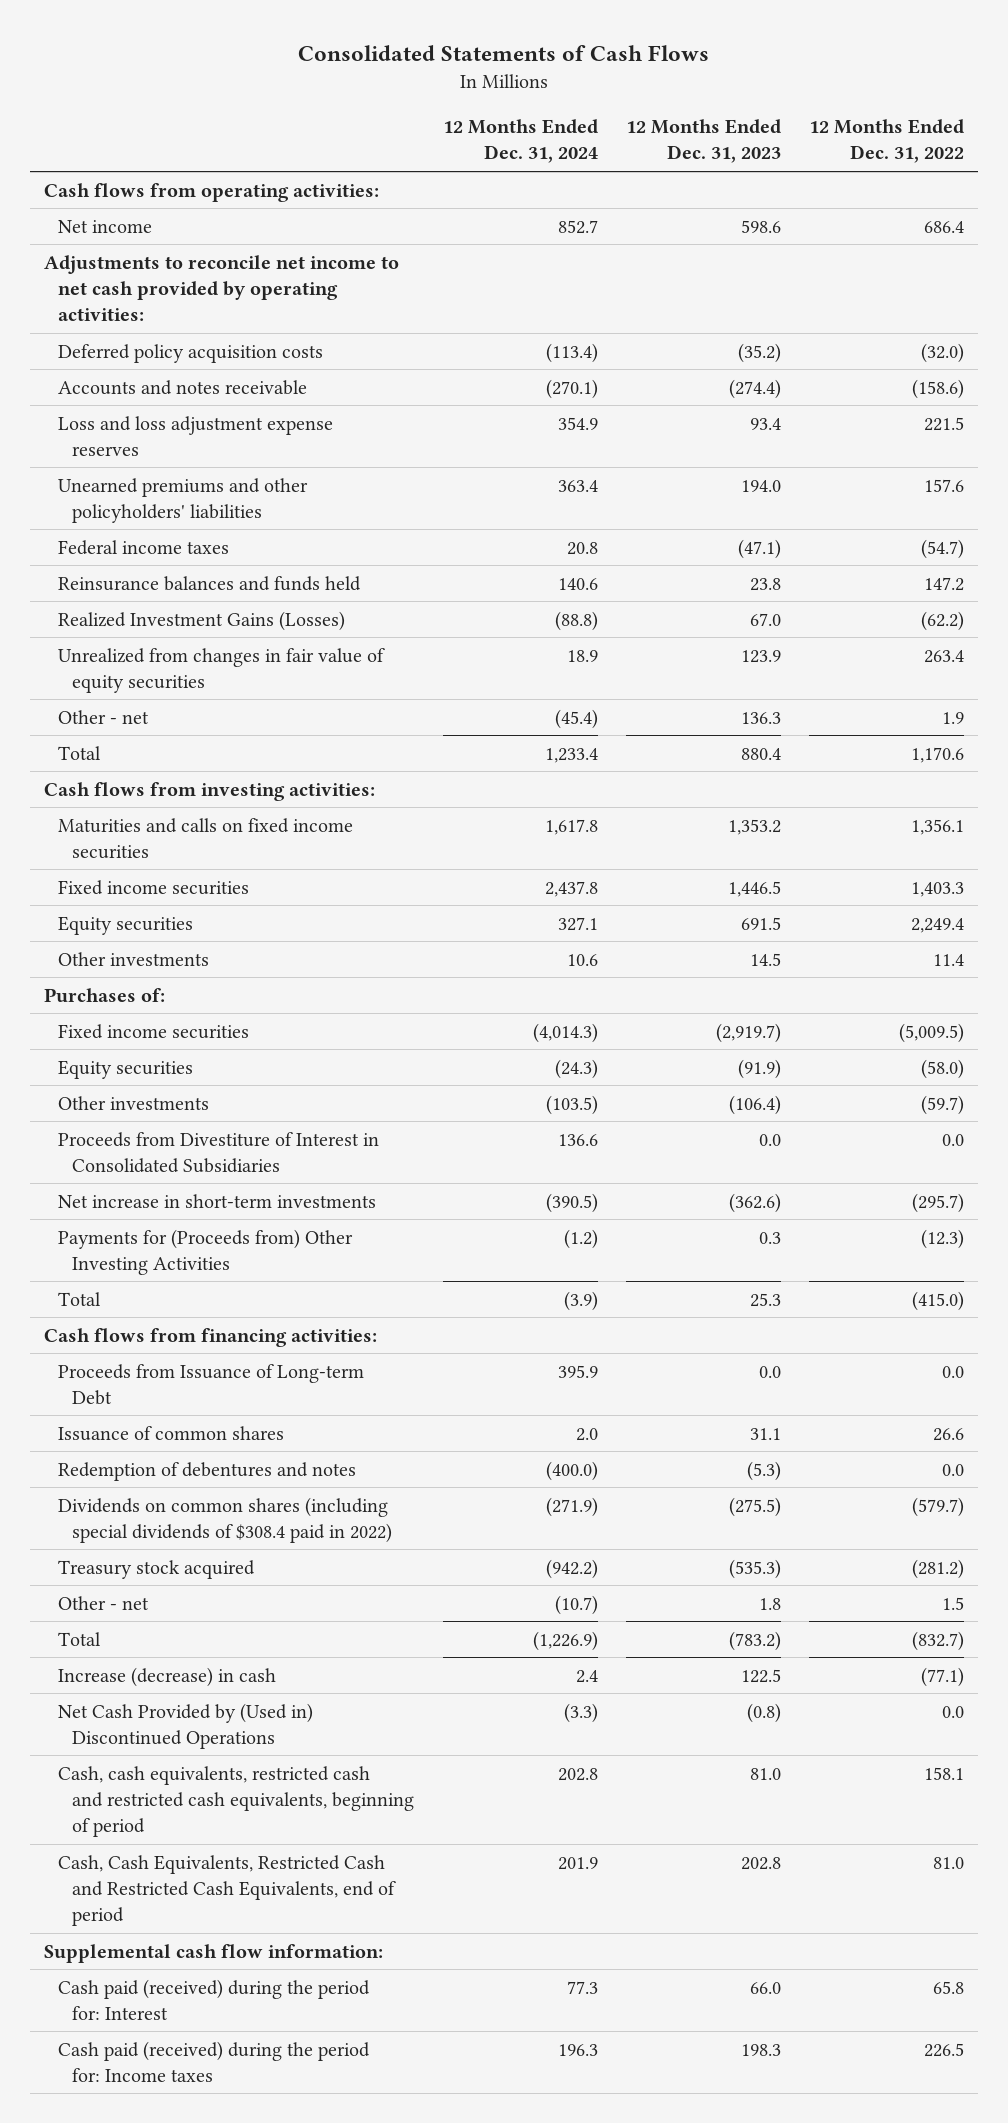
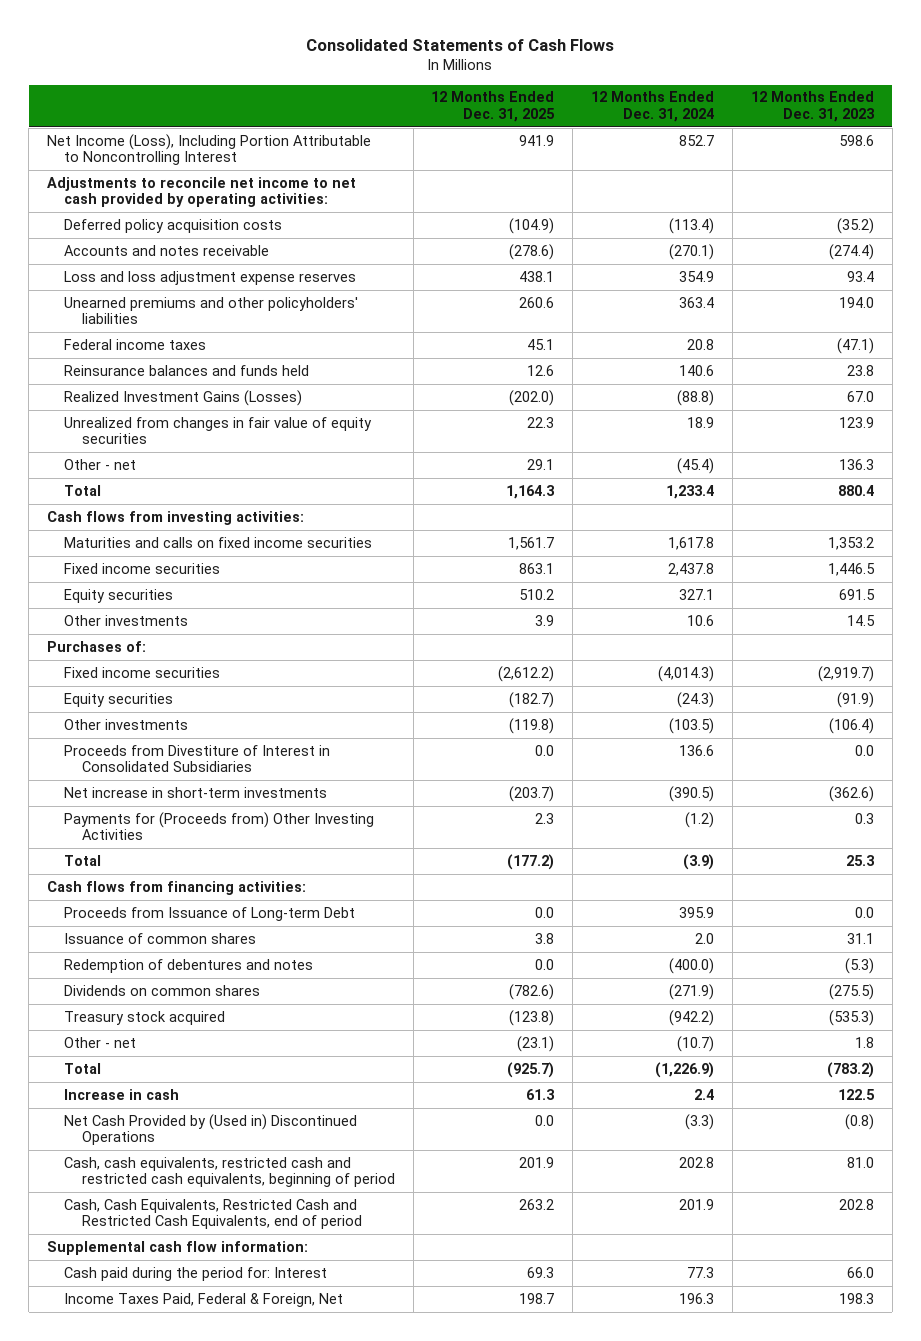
[809,119,965,164] 12 Months Ended Dec. 31, 2022 -> none
none -> [431,91,556,122] 12 Months Ended Dec. 31, 2025
[44,182,380,202] Cash flows from operating activities: -> none
[58,219,153,233] Net income -> [47,133,372,166] Net Income (Loss), Including Portion Attributable to Noncontrolling Interest
[58,1496,393,1543] Dividends on common shares (including special dividends of $308.4 paid in 2022) -> [64,984,261,996] Dividends on common shares
[58,1666,277,1687] Increase (decrease) in cash -> [64,1088,180,1100] Increase in cash
[58,1978,371,2020] Cash paid (received) during the period for: Interest -> [64,1266,328,1281] Cash paid during the period for: Interest
[58,2040,371,2082] Cash paid (received) during the period for: Income taxes -> [64,1292,344,1307] Income Taxes Paid, Federal & Foreign, Net

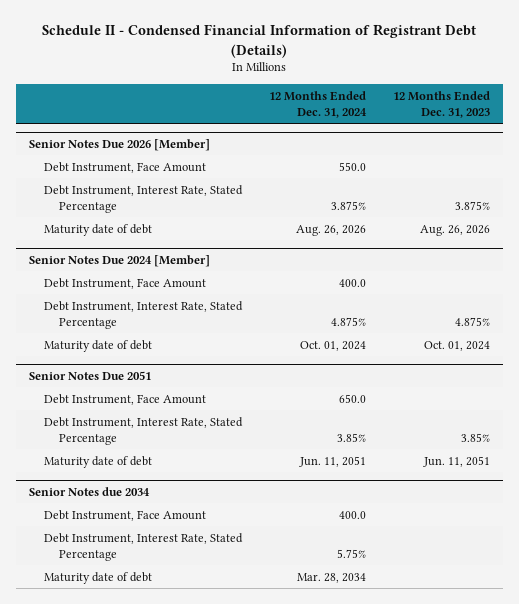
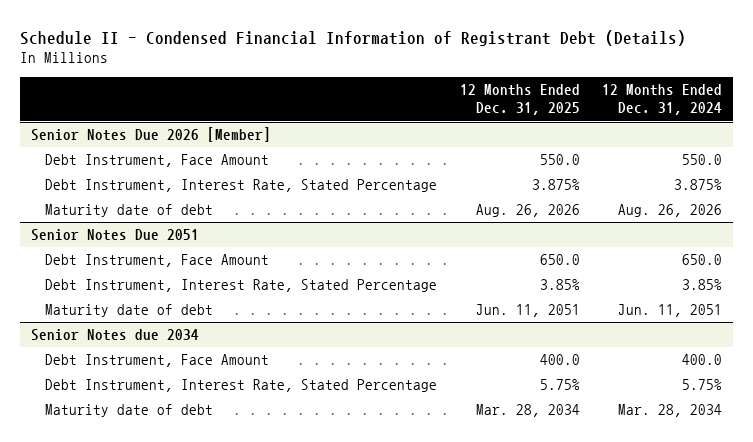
[392,90,490,118] 12 Months Ended Dec. 31, 2023 -> none
none -> [459,84,580,116] 12 Months Ended Dec. 31, 2025
[29,254,211,267] Senior Notes Due 2024 [Member] -> none
[43,277,206,289] Debt Instrument, Face Amount -> none
[43,300,243,329] Debt Instrument, Interest Rate, Stated Percentage -> none
[43,339,152,352] Maturity date of debt -> none

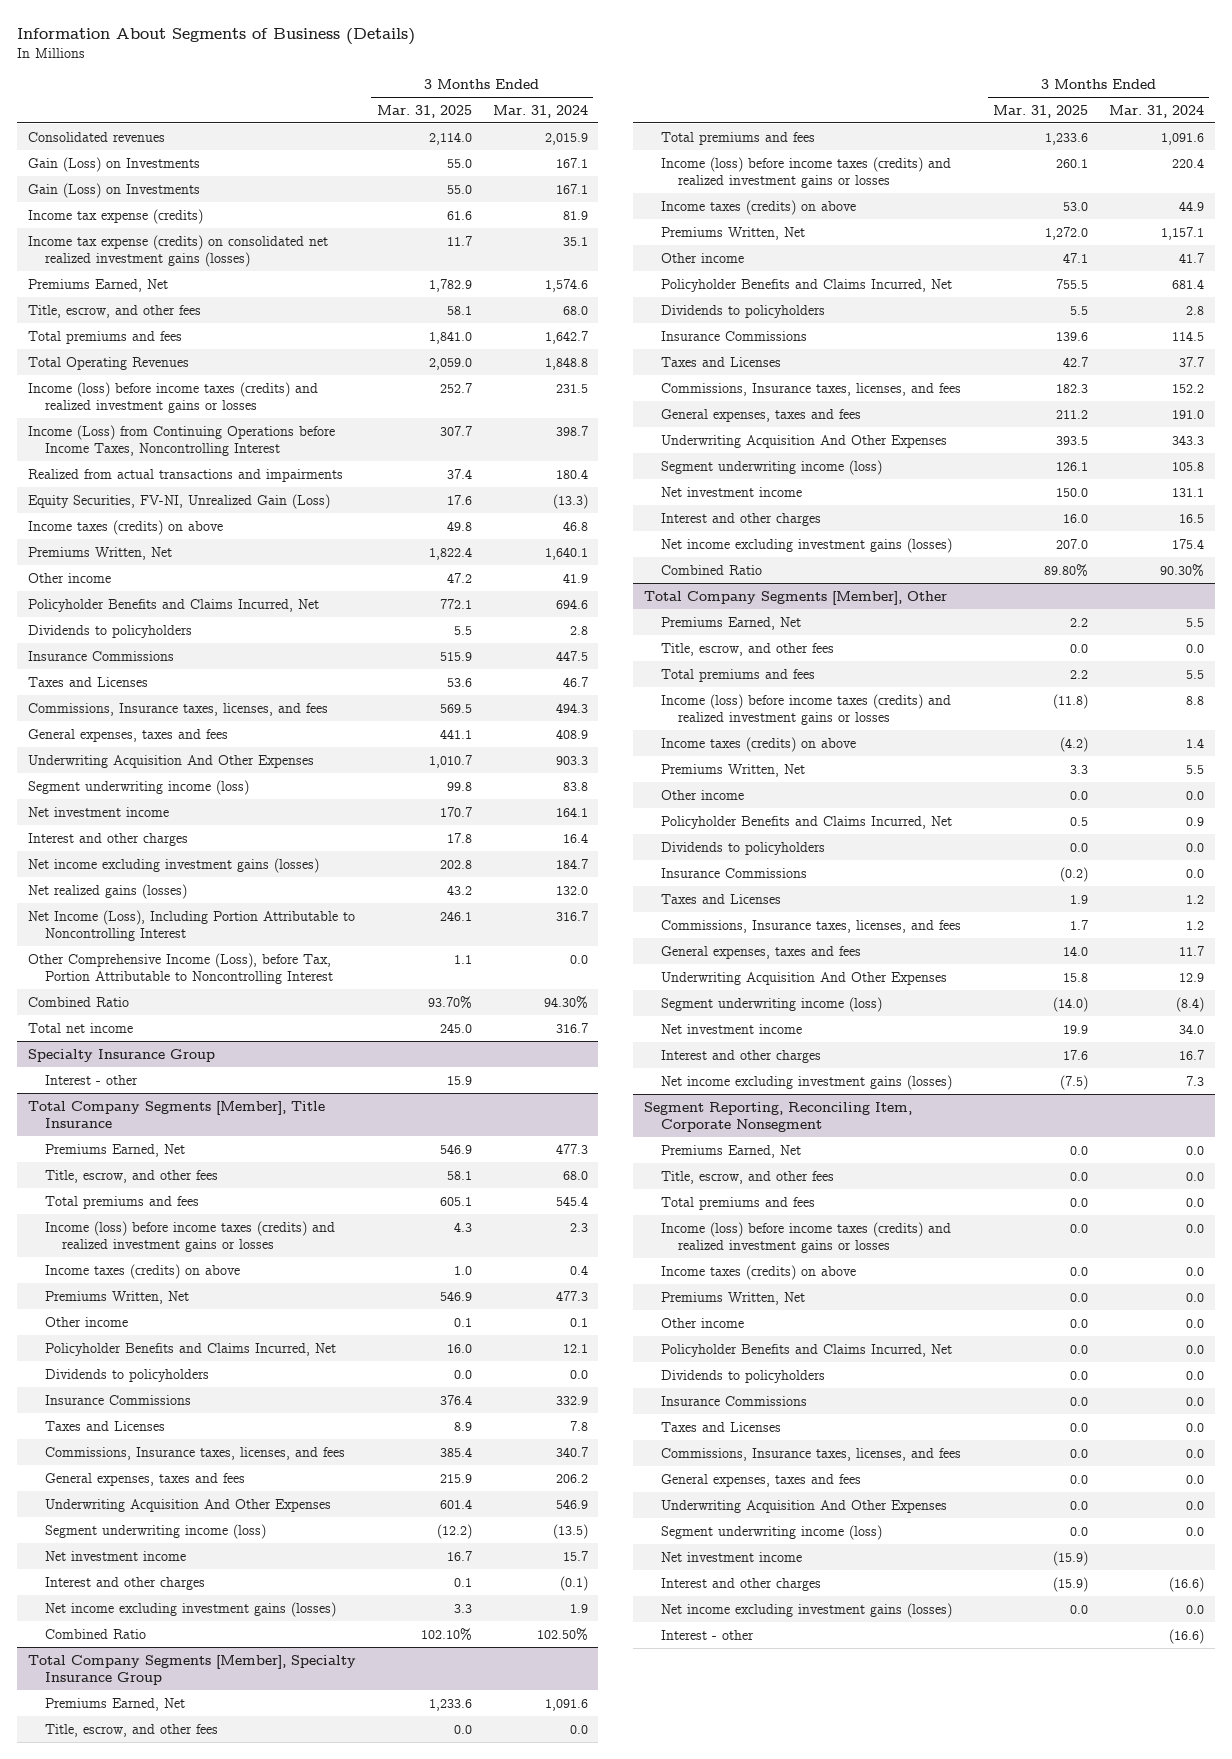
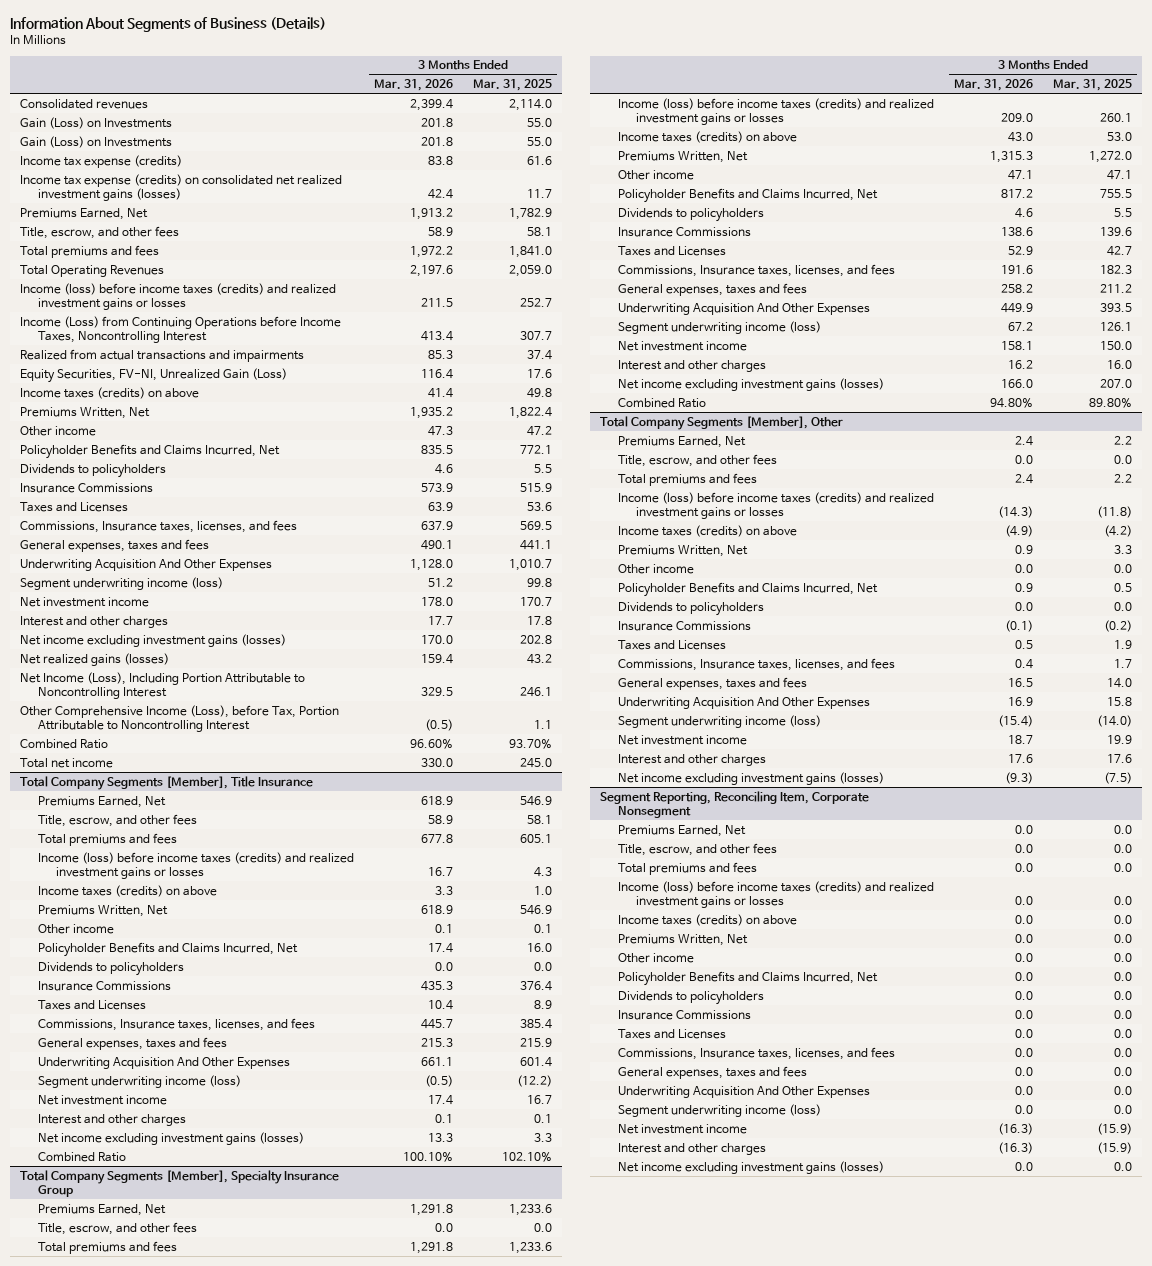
[492,104,588,118] Mar. 31, 2024 -> none
none -> [373,79,453,92] Mar. 31, 2026
[27,1048,215,1062] Specialty Insurance Group -> none
[44,1074,138,1085] Interest - other -> none
[661,1629,755,1640] Interest - other -> none

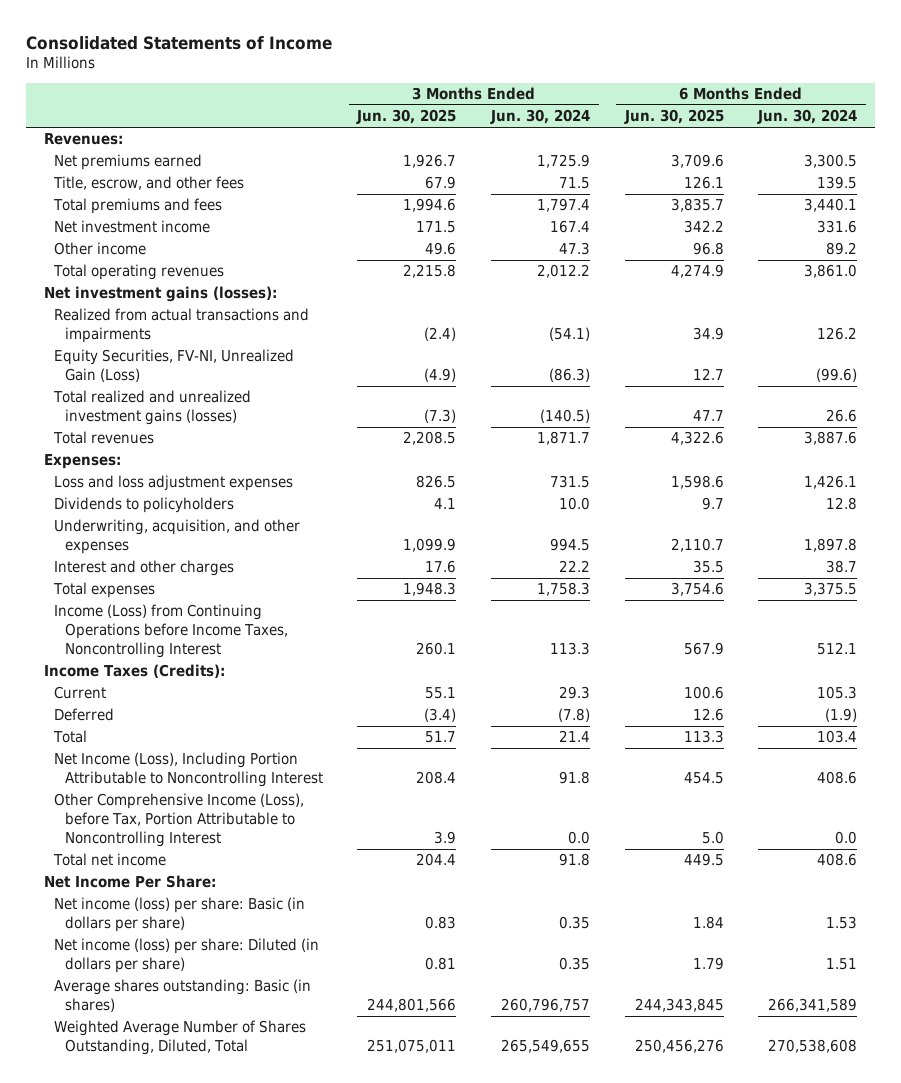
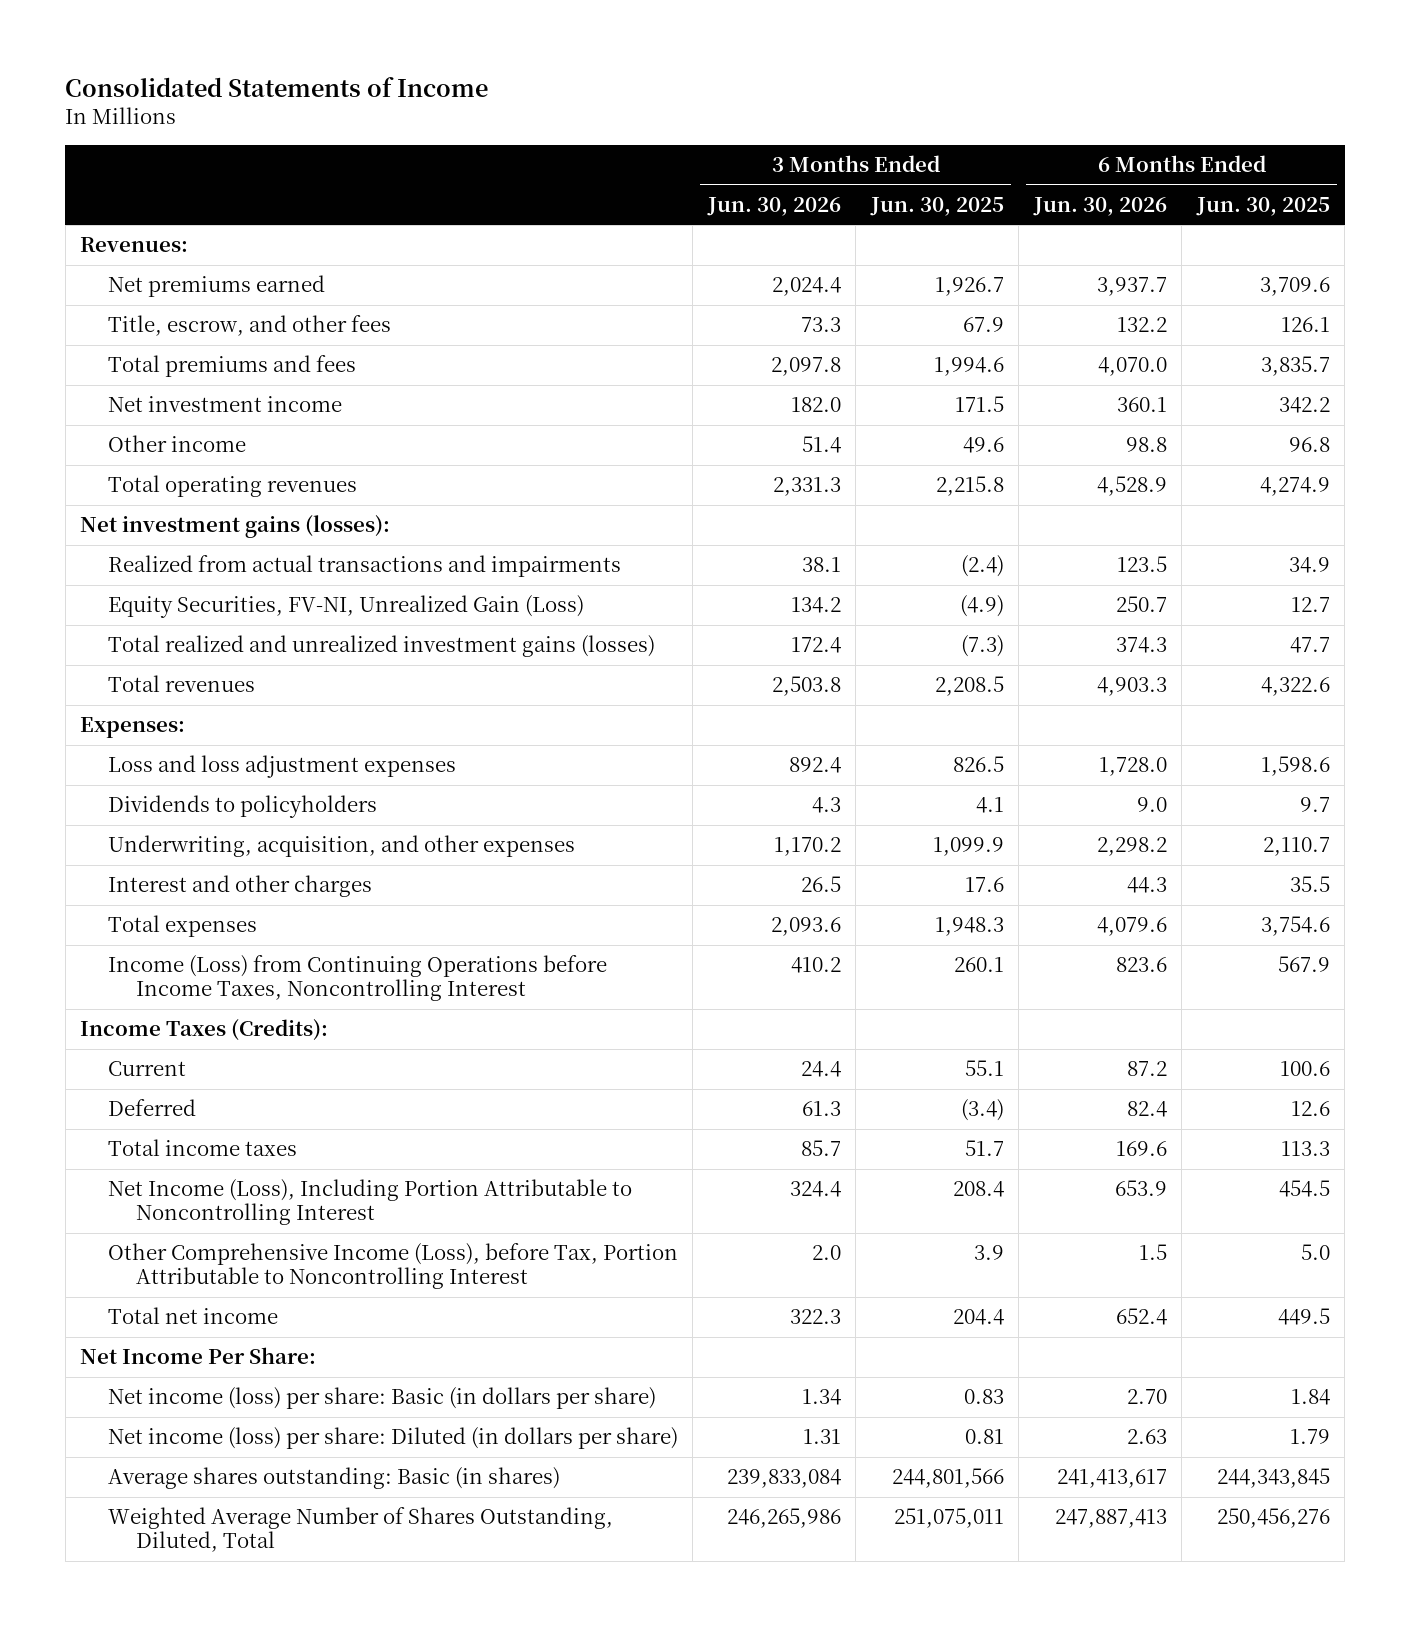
[490,109,591,125] Jun. 30, 2024 -> none
[757,109,858,125] Jun. 30, 2024 -> none
none -> [706,196,841,216] Jun. 30, 2026
none -> [1032,196,1167,216] Jun. 30, 2026
[53,730,88,744] Total -> [107,1139,297,1157] Total income taxes

